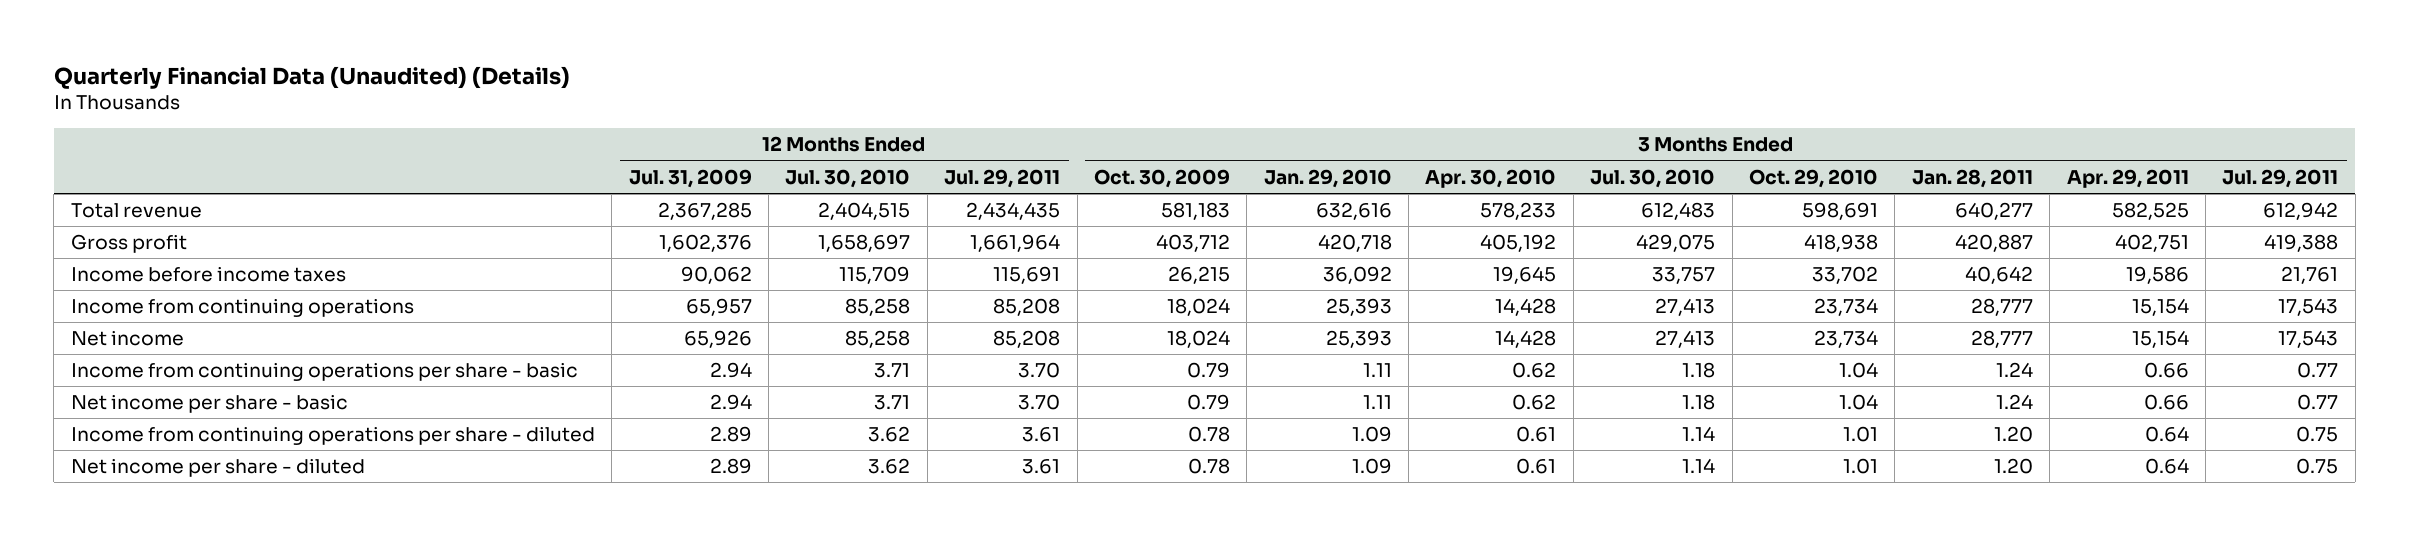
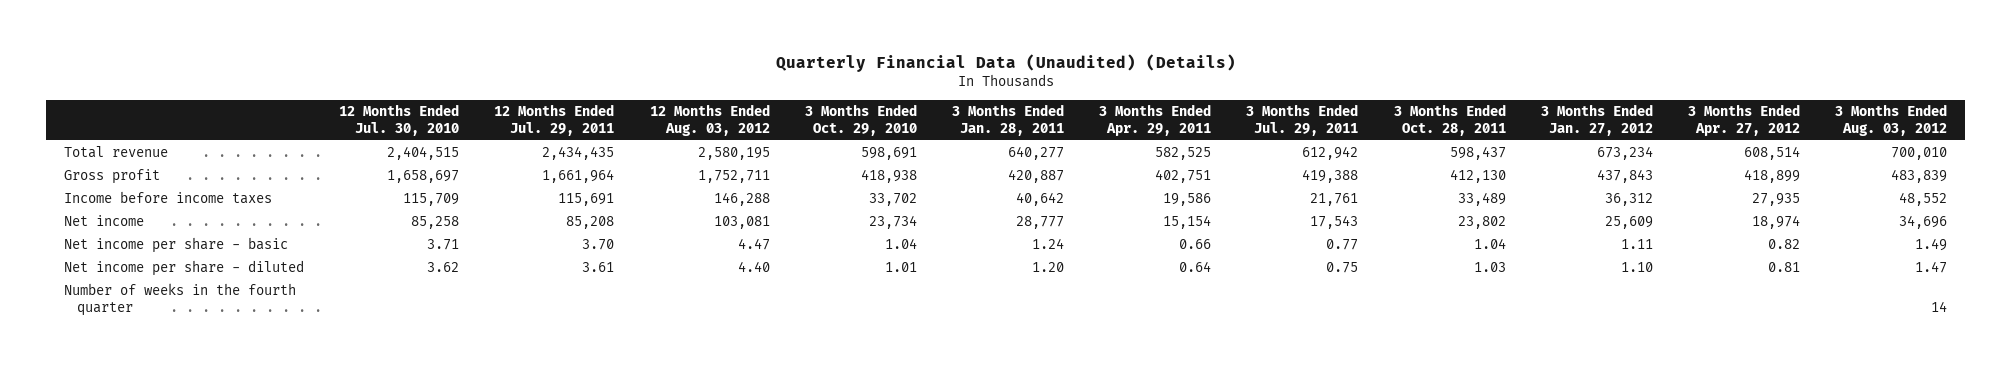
[628,168,752,188] Jul. 31, 2009 -> none
[1093,168,1230,188] Oct. 30, 2009 -> none
[1263,168,1392,188] Jan. 29, 2010 -> none
[1425,168,1557,188] Apr. 30, 2010 -> none
[1590,168,1716,188] Jul. 30, 2010 -> none
none -> [649,103,770,136] 12 Months Ended Aug. 03, 2012
none -> [1393,103,1506,136] 3 Months Ended Oct. 28, 2011
none -> [1540,103,1653,136] 3 Months Ended Jan. 27, 2012
none -> [1688,103,1801,136] 3 Months Ended Apr. 27, 2012
none -> [1835,103,1948,136] 3 Months Ended Aug. 03, 2012
[70,298,414,318] Income from continuing operations -> none
[70,362,578,382] Income from continuing operations per share - basic -> none
[70,426,595,446] Income from continuing operations per share - diluted -> none
none -> [64,283,297,317] Number of weeks in the fourth quarter

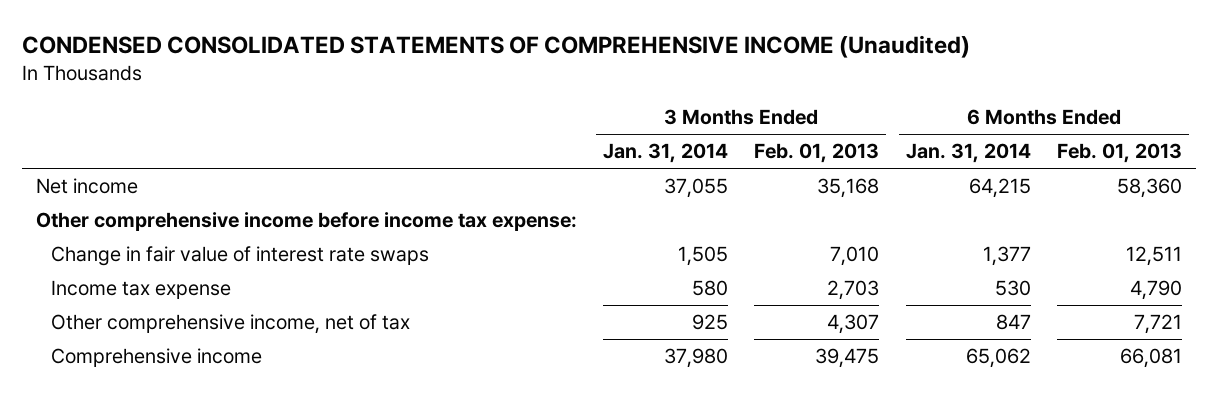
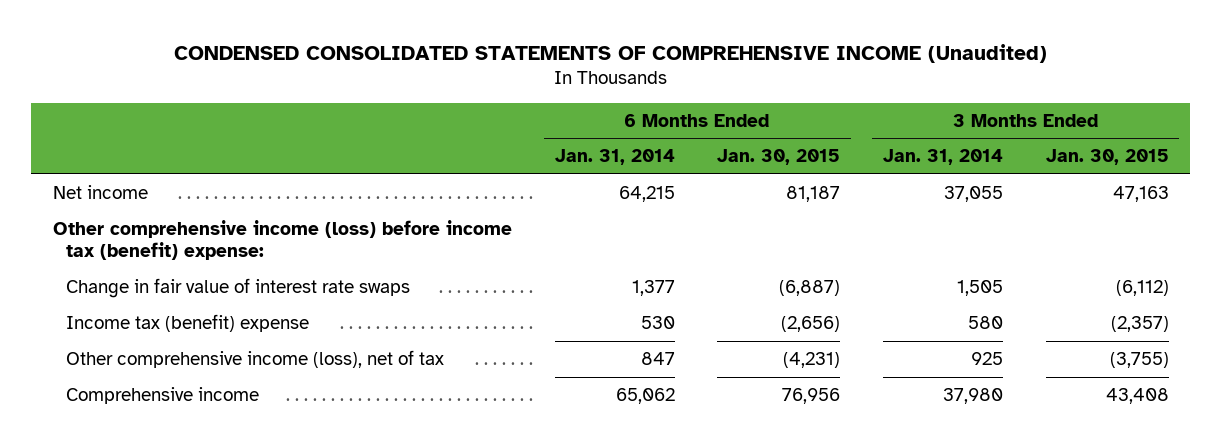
[754,143,880,164] Feb. 01, 2013 -> none
[1057,143,1183,164] Feb. 01, 2013 -> none
none -> [717,149,841,166] Jan. 30, 2015
none -> [1045,149,1169,166] Jan. 30, 2015
[35,212,577,232] Other comprehensive income before income tax expense: -> [52,220,512,261] Other comprehensive income (loss) before income tax (benefit) expense:
[50,280,231,300] Income tax expense -> [66,314,310,333] Income tax (benefit) expense
[50,314,410,335] Other comprehensive income, net of tax -> [66,350,445,369] Other comprehensive income (loss), net of tax

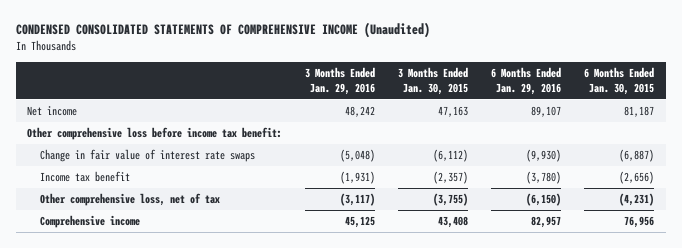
[554,149,675,166] Jan. 31, 2014 -> none
[883,149,1004,166] Jan. 31, 2014 -> none
none -> [305,66,376,95] 3 Months Ended Jan. 29, 2016
none -> [491,66,562,95] 6 Months Ended Jan. 29, 2016
[52,220,512,261] Other comprehensive income (loss) before income tax (benefit) expense: -> [27,127,283,141] Other comprehensive loss before income tax benefit:
[66,314,310,333] Income tax (benefit) expense -> [40,171,131,183] Income tax benefit
[66,350,445,369] Other comprehensive income (loss), net of tax -> [40,193,221,207] Other comprehensive loss, net of tax

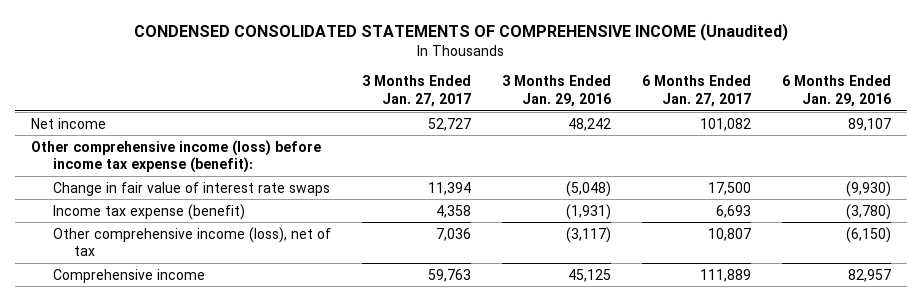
[398,66,469,95] 3 Months Ended Jan. 30, 2015 -> none
[584,66,655,95] 6 Months Ended Jan. 30, 2015 -> none
none -> [361,75,471,107] 3 Months Ended Jan. 27, 2017
none -> [641,75,751,107] 6 Months Ended Jan. 27, 2017
[27,127,283,141] Other comprehensive loss before income tax benefit: -> [30,139,321,174] Other comprehensive income (loss) before income tax expense (benefit):
[40,171,131,183] Income tax benefit -> [52,203,245,220] Income tax expense (benefit)
[40,193,221,207] Other comprehensive loss, net of tax -> [52,226,331,257] Other comprehensive income (loss), net of tax

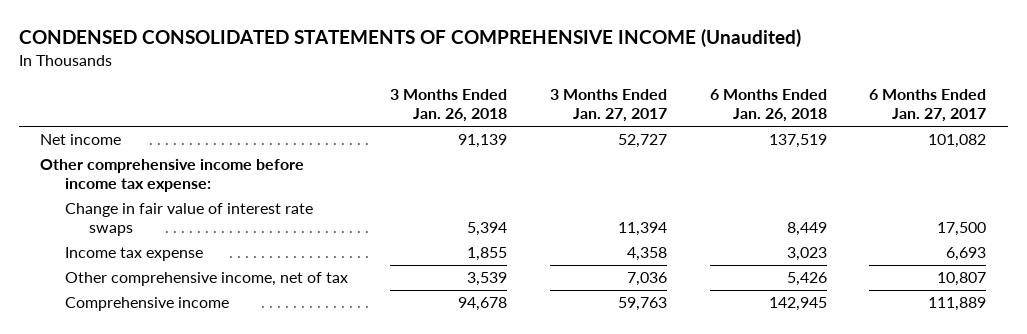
[501,75,611,107] 3 Months Ended Jan. 29, 2016 -> none
[782,75,892,107] 6 Months Ended Jan. 29, 2016 -> none
none -> [390,89,508,123] 3 Months Ended Jan. 26, 2018
none -> [709,89,827,123] 6 Months Ended Jan. 26, 2018
[30,139,321,174] Other comprehensive income (loss) before income tax expense (benefit): -> [40,159,305,193] Other comprehensive income before income tax expense:
[52,203,245,220] Income tax expense (benefit) -> [64,247,203,262] Income tax expense
[52,226,331,257] Other comprehensive income (loss), net of tax -> [64,272,348,287] Other comprehensive income, net of tax

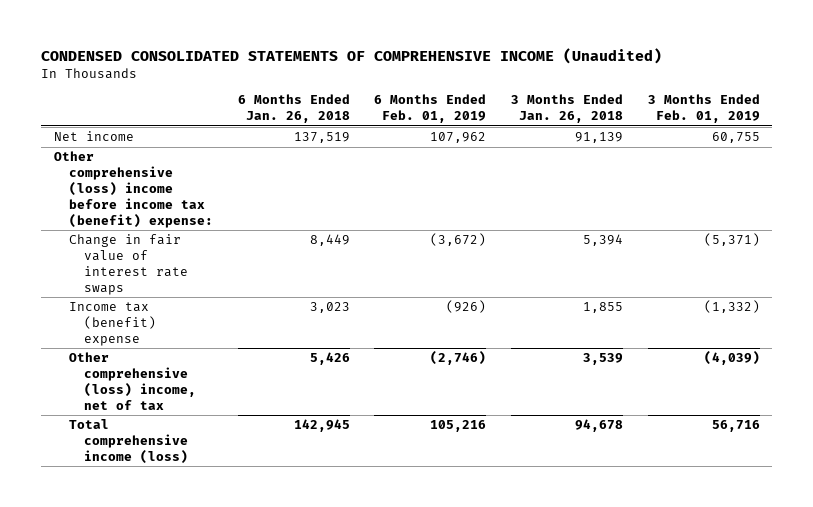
[550,89,668,123] 3 Months Ended Jan. 27, 2017 -> none
[869,89,987,123] 6 Months Ended Jan. 27, 2017 -> none
none -> [374,94,487,124] 6 Months Ended Feb. 01, 2019
none -> [647,94,760,124] 3 Months Ended Feb. 01, 2019
[40,159,305,193] Other comprehensive income before income tax expense: -> [53,151,214,228] Other comprehensive (loss) income before income tax (benefit) expense:
[64,247,203,262] Income tax expense -> [69,302,157,346] Income tax (benefit) expense
[64,272,348,287] Other comprehensive income, net of tax -> [69,352,197,410] Other comprehensive (loss) income, net of tax
[64,297,229,312] Comprehensive income -> [69,419,189,464] Total comprehensive income (loss)

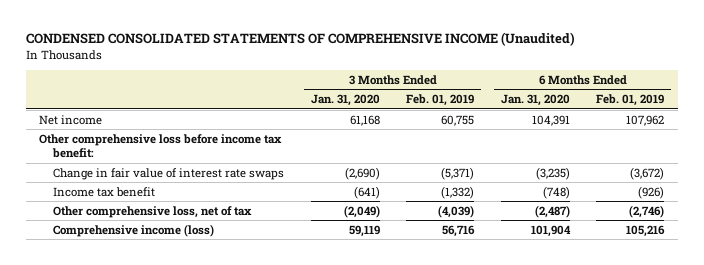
[237,94,350,124] 6 Months Ended Jan. 26, 2018 -> none
[511,94,624,124] 3 Months Ended Jan. 26, 2018 -> none
none -> [310,94,380,107] Jan. 31, 2020
none -> [500,94,570,107] Jan. 31, 2020
[53,151,214,228] Other comprehensive (loss) income before income tax (benefit) expense: -> [39,133,283,159] Other comprehensive loss before income tax benefit:
[69,302,157,346] Income tax (benefit) expense -> [53,186,156,197] Income tax benefit
[69,352,197,410] Other comprehensive (loss) income, net of tax -> [53,205,253,218] Other comprehensive loss, net of tax
[69,419,189,464] Total comprehensive income (loss) -> [53,223,215,237] Comprehensive income (loss)

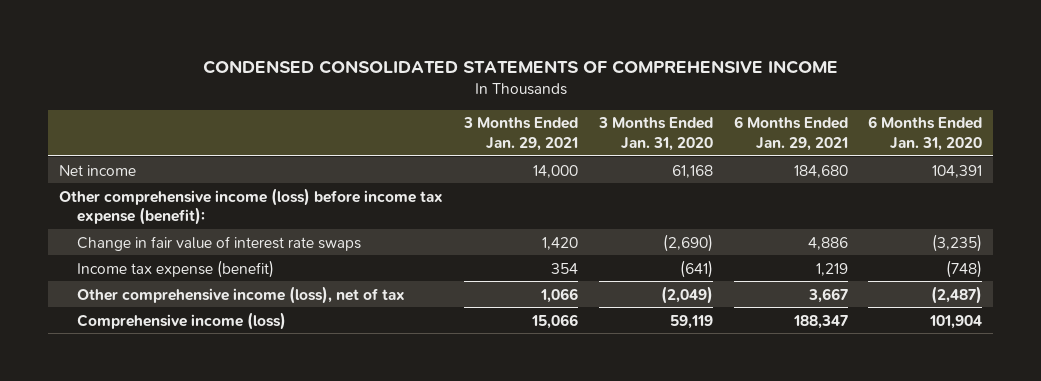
[26,32,576,47] CONDENSED CONSOLIDATED STATEMENTS OF COMPREHENSIVE INCOME (Unaudited) -> [202,59,838,74] CONDENSED CONSOLIDATED STATEMENTS OF COMPREHENSIVE INCOME
[406,94,475,107] Feb. 01, 2019 -> none
[596,94,665,107] Feb. 01, 2019 -> none
none -> [462,117,578,151] 3 Months Ended Jan. 29, 2021
none -> [733,116,848,151] 6 Months Ended Jan. 29, 2021
[39,133,283,159] Other comprehensive loss before income tax benefit: -> [58,187,443,226] Other comprehensive income (loss) before income tax expense (benefit):
[53,186,156,197] Income tax benefit -> [77,259,275,278] Income tax expense (benefit)
[53,205,253,218] Other comprehensive loss, net of tax -> [77,285,406,304] Other comprehensive income (loss), net of tax

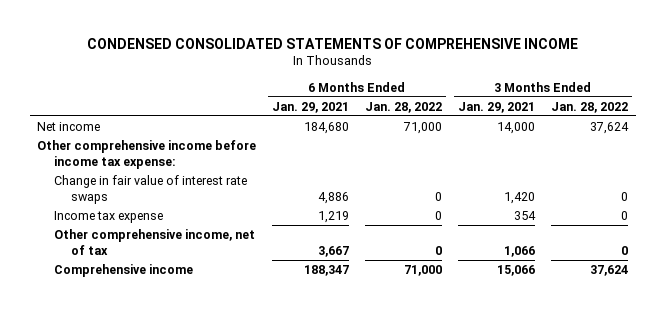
[597,117,713,151] 3 Months Ended Jan. 31, 2020 -> none
[868,116,983,151] 6 Months Ended Jan. 31, 2020 -> none
none -> [365,101,443,113] Jan. 28, 2022
none -> [550,101,628,113] Jan. 28, 2022
[58,187,443,226] Other comprehensive income (loss) before income tax expense (benefit): -> [37,139,257,169] Other comprehensive income before income tax expense:
[77,259,275,278] Income tax expense (benefit) -> [54,210,164,223] Income tax expense
[77,285,406,304] Other comprehensive income (loss), net of tax -> [54,228,256,255] Other comprehensive income, net of tax
[77,311,287,330] Comprehensive income (loss) -> [54,263,194,277] Comprehensive income

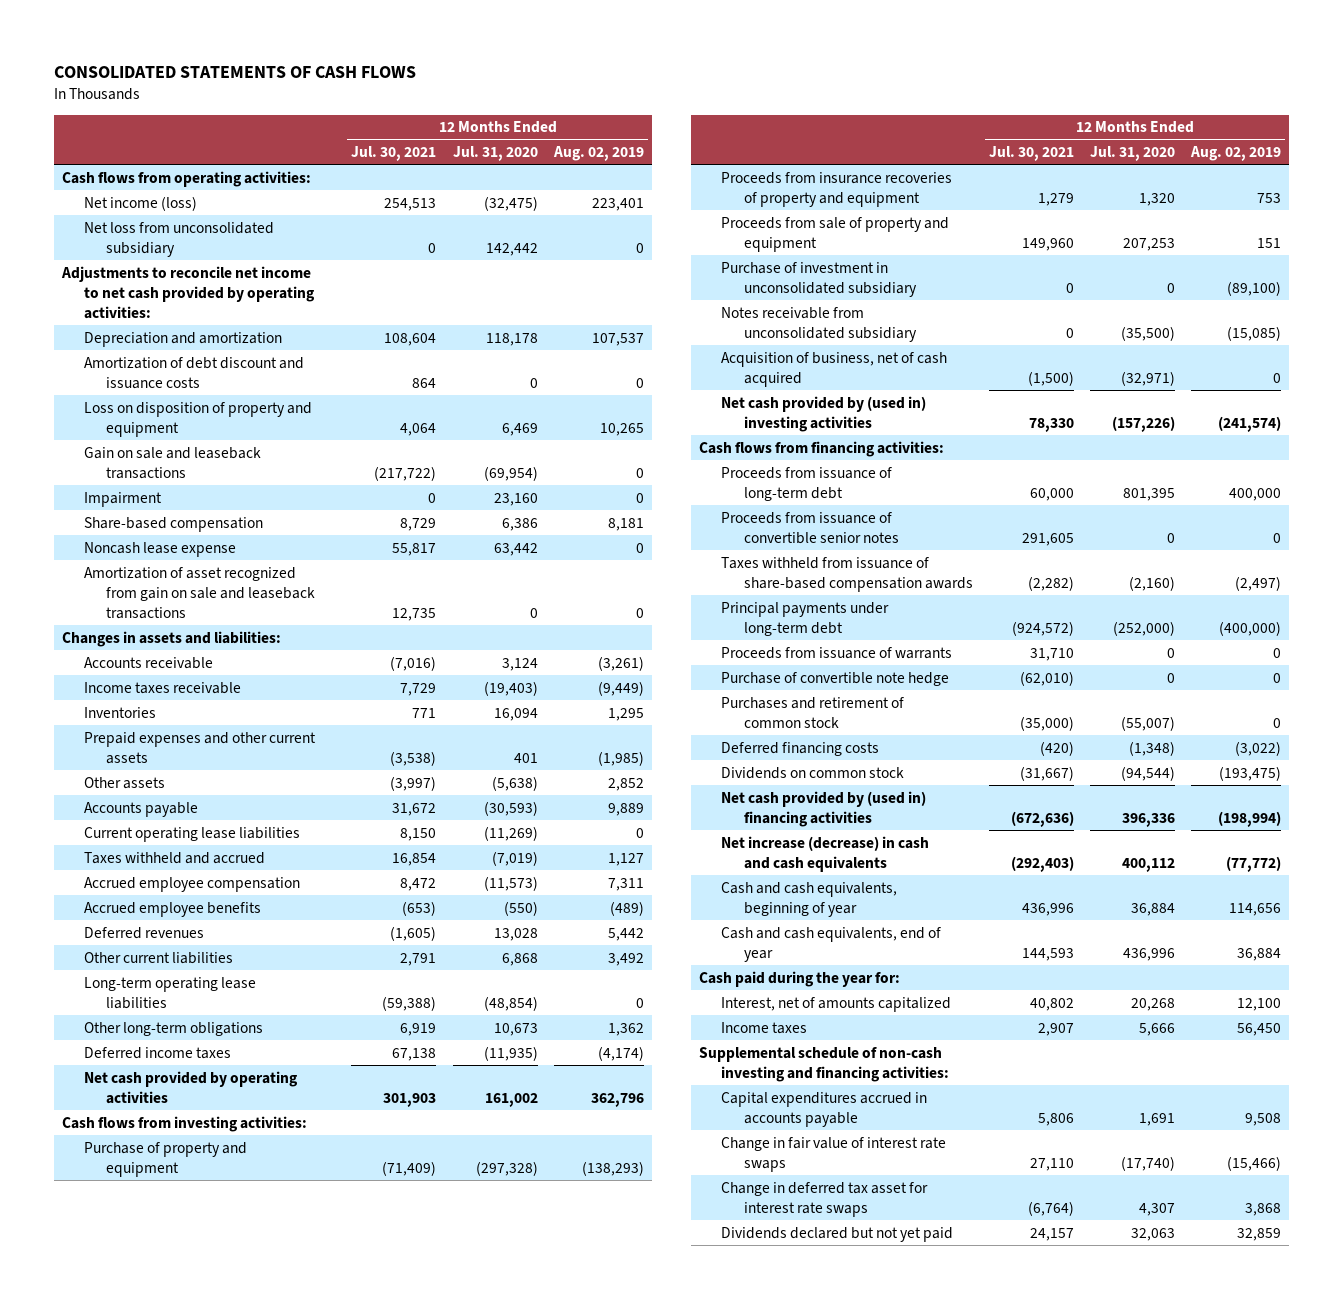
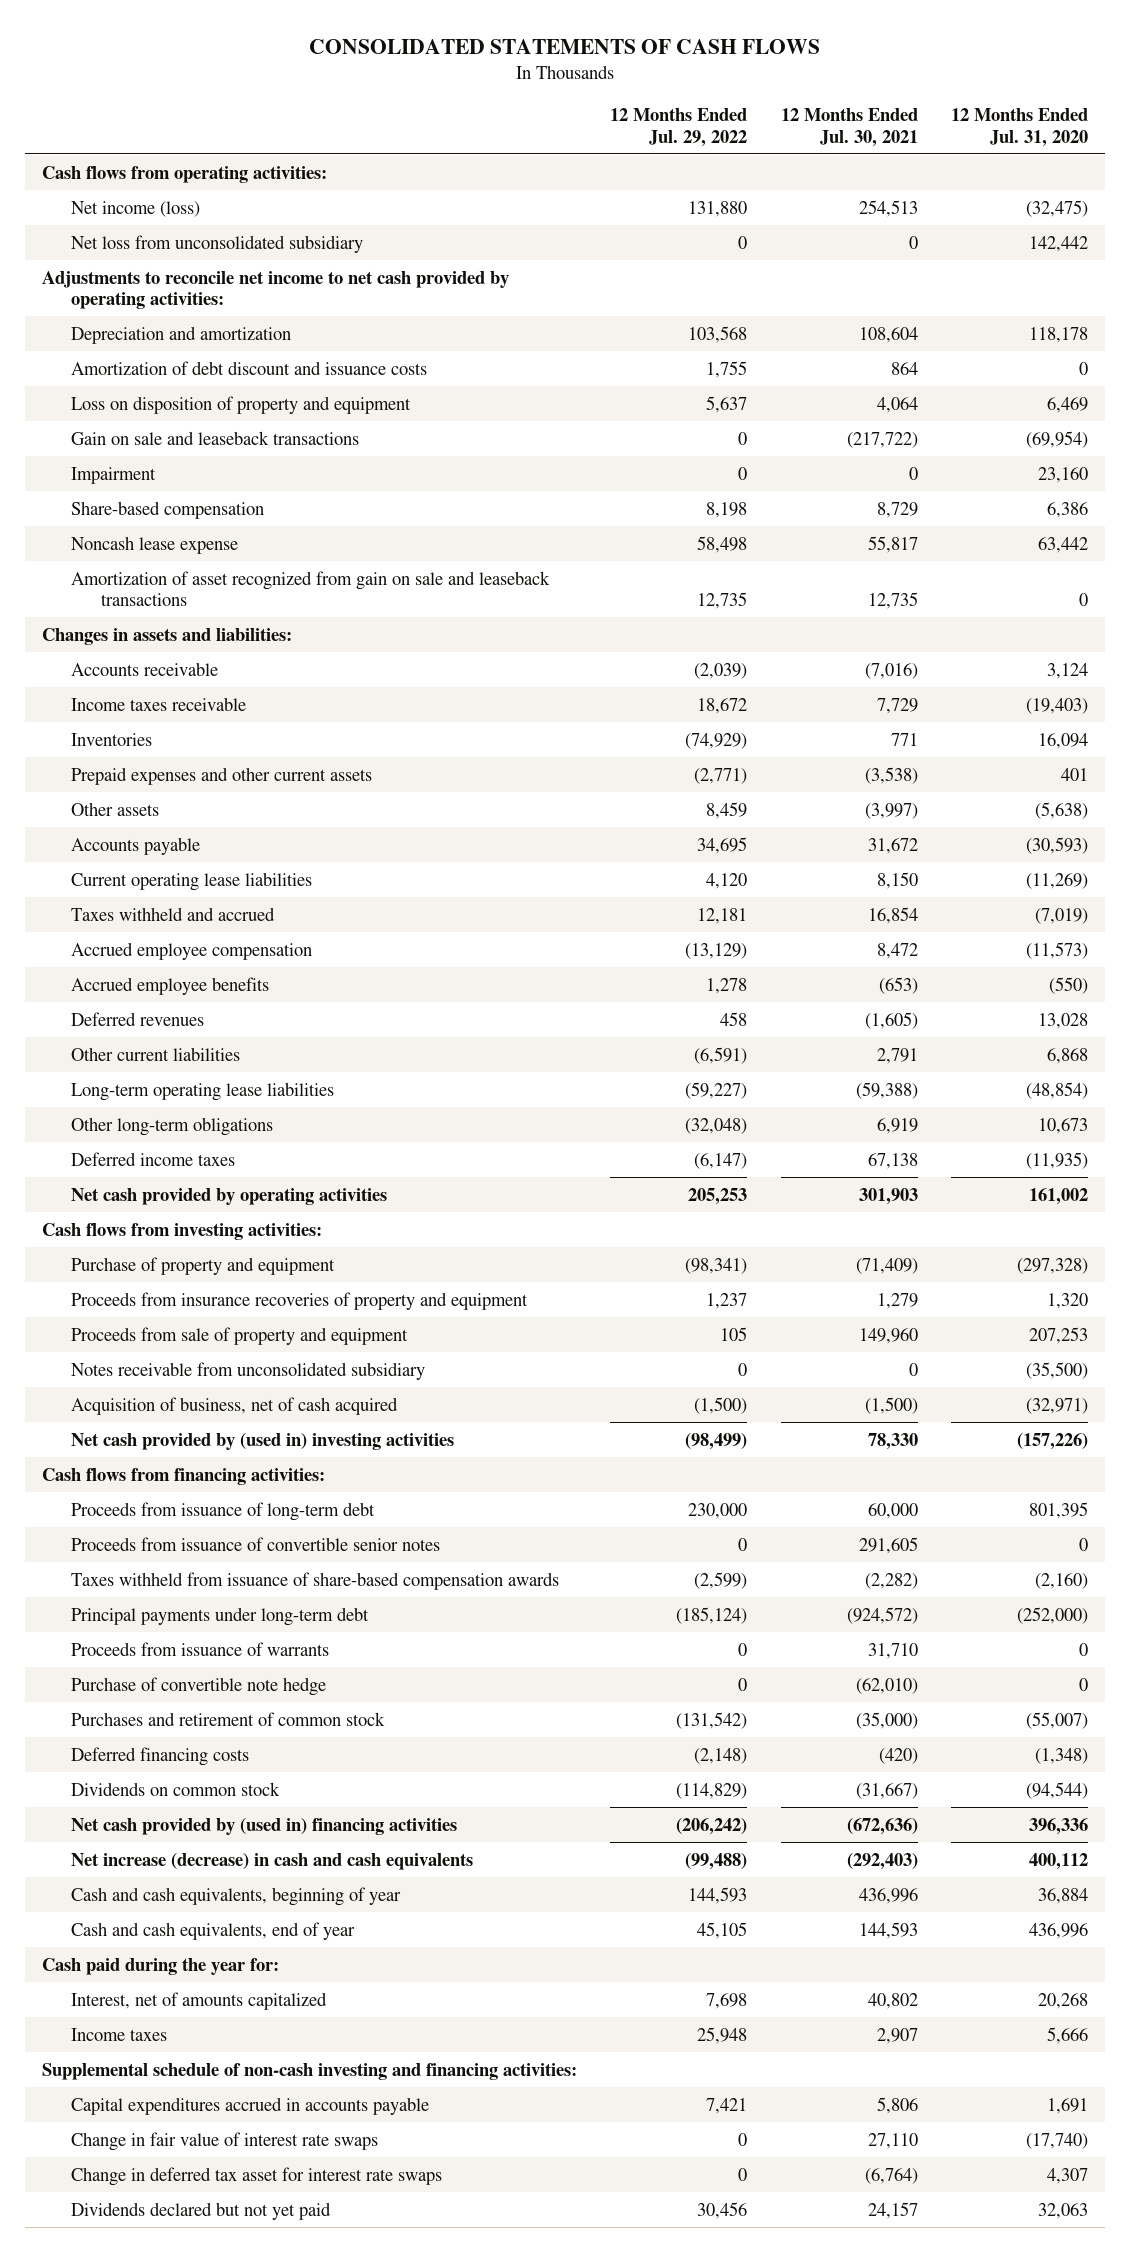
[552,146,644,162] Aug. 02, 2019 -> none
none -> [610,107,748,147] 12 Months Ended Jul. 29, 2022
[721,261,917,297] Purchase of investment in unconsolidated subsidiary -> none

